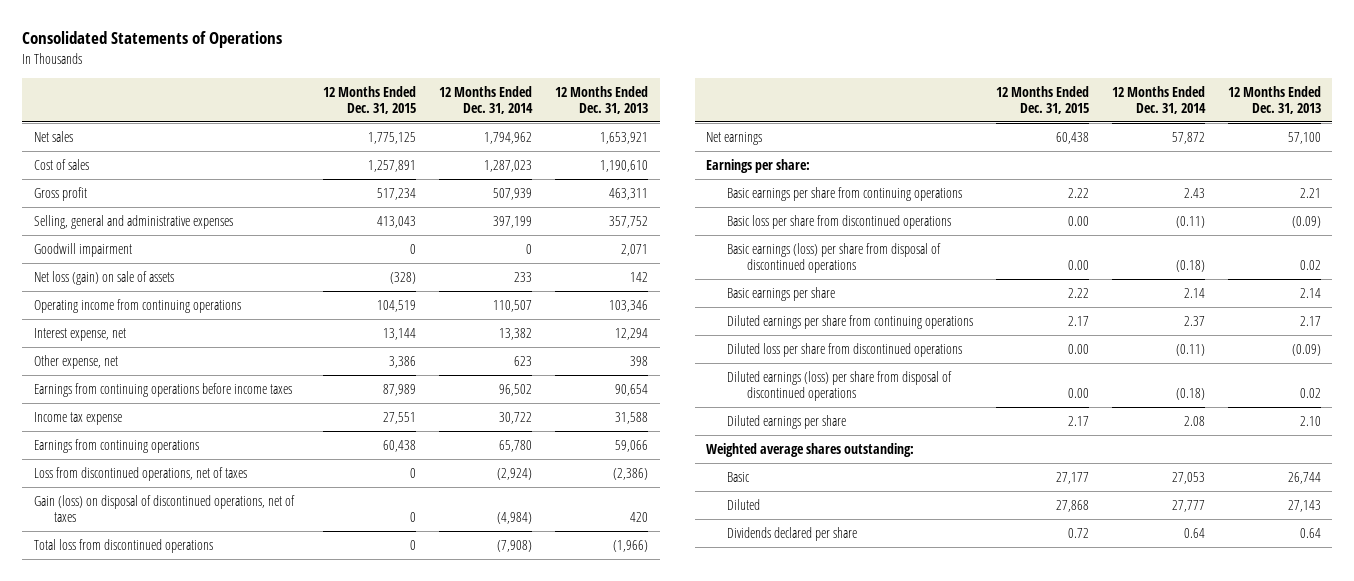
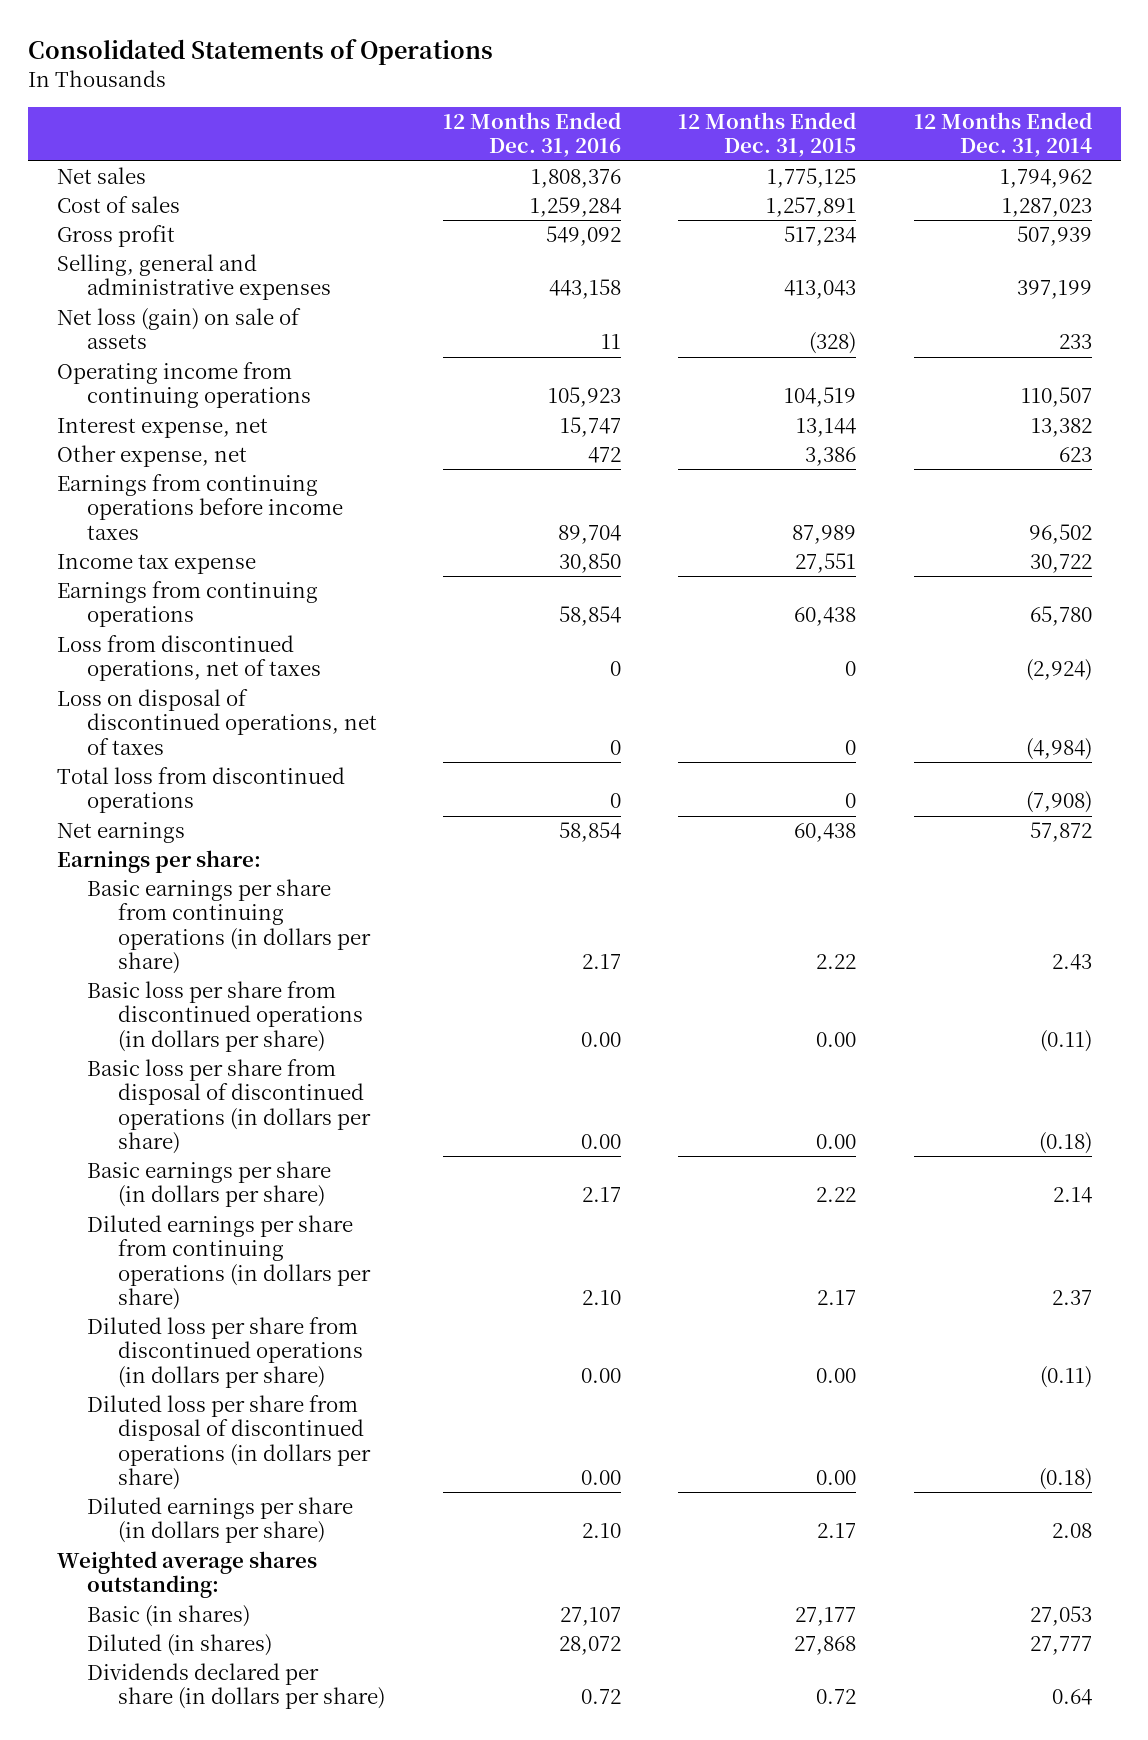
[555,85,649,114] 12 Months Ended Dec. 31, 2013 -> none
none -> [442,112,621,158] 12 Months Ended Dec. 31, 2016
[33,242,132,257] Goodwill impairment -> none
[33,494,295,523] Gain (loss) on disposal of discontinued operations, net of taxes -> [56,689,378,755] Loss on disposal of discontinued operations, net of taxes
[726,186,962,201] Basic earnings per share from continuing operations -> [87,879,372,974] Basic earnings per share from continuing operations (in dollars per share)
[726,214,951,229] Basic loss per share from discontinued operations -> [87,981,364,1052] Basic loss per share from discontinued operations (in dollars per share)
[726,242,941,274] Basic earnings (loss) per share from disposal of discontinued operations -> [87,1059,372,1154] Basic loss per share from disposal of discontinued operations (in dollars per share)
[726,286,835,301] Basic earnings per share -> [87,1161,332,1208] Basic earnings per share (in dollars per share)
[726,314,973,329] Diluted earnings per share from continuing operations -> [87,1215,372,1310] Diluted earnings per share from continuing operations (in dollars per share)
[726,342,962,357] Diluted loss per share from discontinued operations -> [87,1317,364,1388] Diluted loss per share from discontinued operations (in dollars per share)
[726,370,952,402] Diluted earnings (loss) per share from disposal of discontinued operations -> [87,1395,372,1490] Diluted loss per share from disposal of discontinued operations (in dollars per share)
[726,414,846,429] Diluted earnings per share -> [87,1497,354,1544] Diluted earnings per share (in dollars per share)
[726,471,750,482] Basic -> [87,1605,251,1628] Basic (in shares)
[726,498,760,510] Diluted -> [87,1634,273,1657] Diluted (in shares)
[726,526,857,541] Dividends declared per share -> [87,1663,386,1710] Dividends declared per share (in dollars per share)

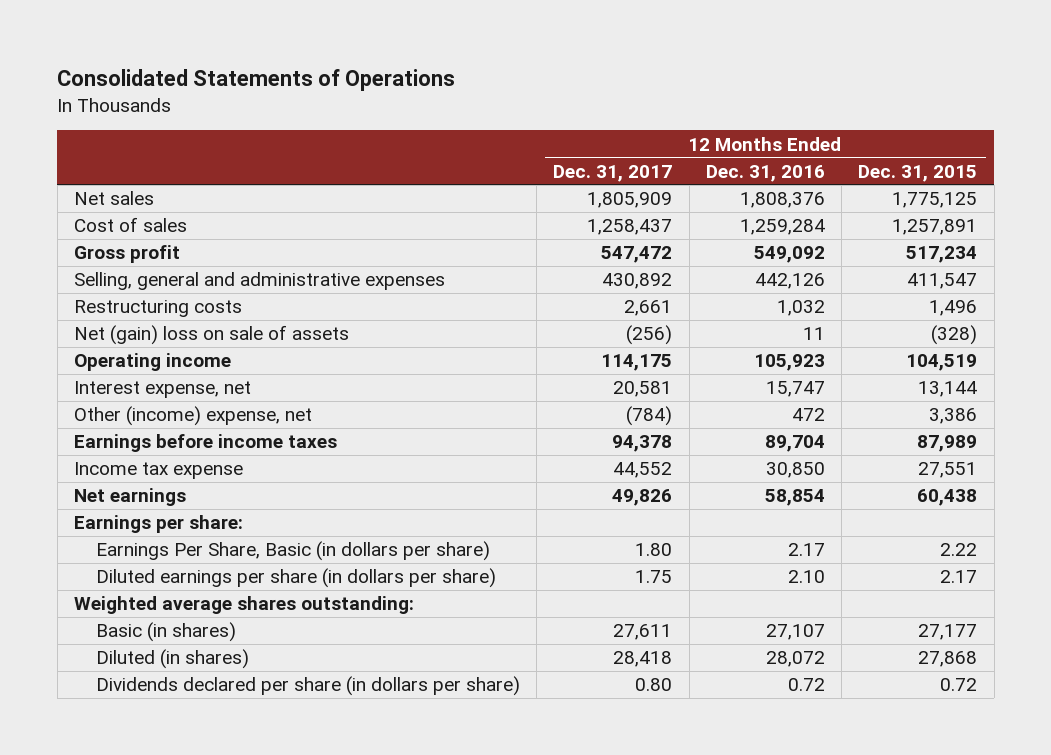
[913,112,1092,158] 12 Months Ended Dec. 31, 2014 -> none
none -> [553,164,673,182] Dec. 31, 2017
[548,279,621,300] 443,158 -> [754,273,825,290] 442,126
[784,280,857,300] 413,043 -> [907,273,978,290] 411,547
none -> [73,300,242,318] Restructuring costs
[56,308,301,350] Net loss (gain) on sale of assets -> [73,325,349,346] Net (gain) loss on sale of assets
[56,362,312,409] Operating income from continuing operations -> [73,353,231,372] Operating income
[56,445,247,468] Other expense, net -> [73,406,312,427] Other (income) expense, net
[56,474,344,540] Earnings from continuing operations before income taxes -> [73,434,337,453] Earnings before income taxes
[56,581,318,628] Earnings from continuing operations -> none
[56,635,322,682] Loss from discontinued operations, net of taxes -> none
[56,689,378,755] Loss on disposal of discontinued operations, net of taxes -> none
[56,767,345,814] Total loss from discontinued operations -> none
[87,879,372,974] Basic earnings per share from continuing operations (in dollars per share) -> none
[87,981,364,1052] Basic loss per share from discontinued operations (in dollars per share) -> none
[87,1059,372,1154] Basic loss per share from disposal of discontinued operations (in dollars per share) -> none
[87,1215,372,1310] Diluted earnings per share from continuing operations (in dollars per share) -> none
[87,1317,364,1388] Diluted loss per share from discontinued operations (in dollars per share) -> none
[87,1395,372,1490] Diluted loss per share from disposal of discontinued operations (in dollars per share) -> none
[87,1161,332,1208] Basic earnings per share (in dollars per share) -> [95,541,490,562] Earnings Per Share, Basic (in dollars per share)

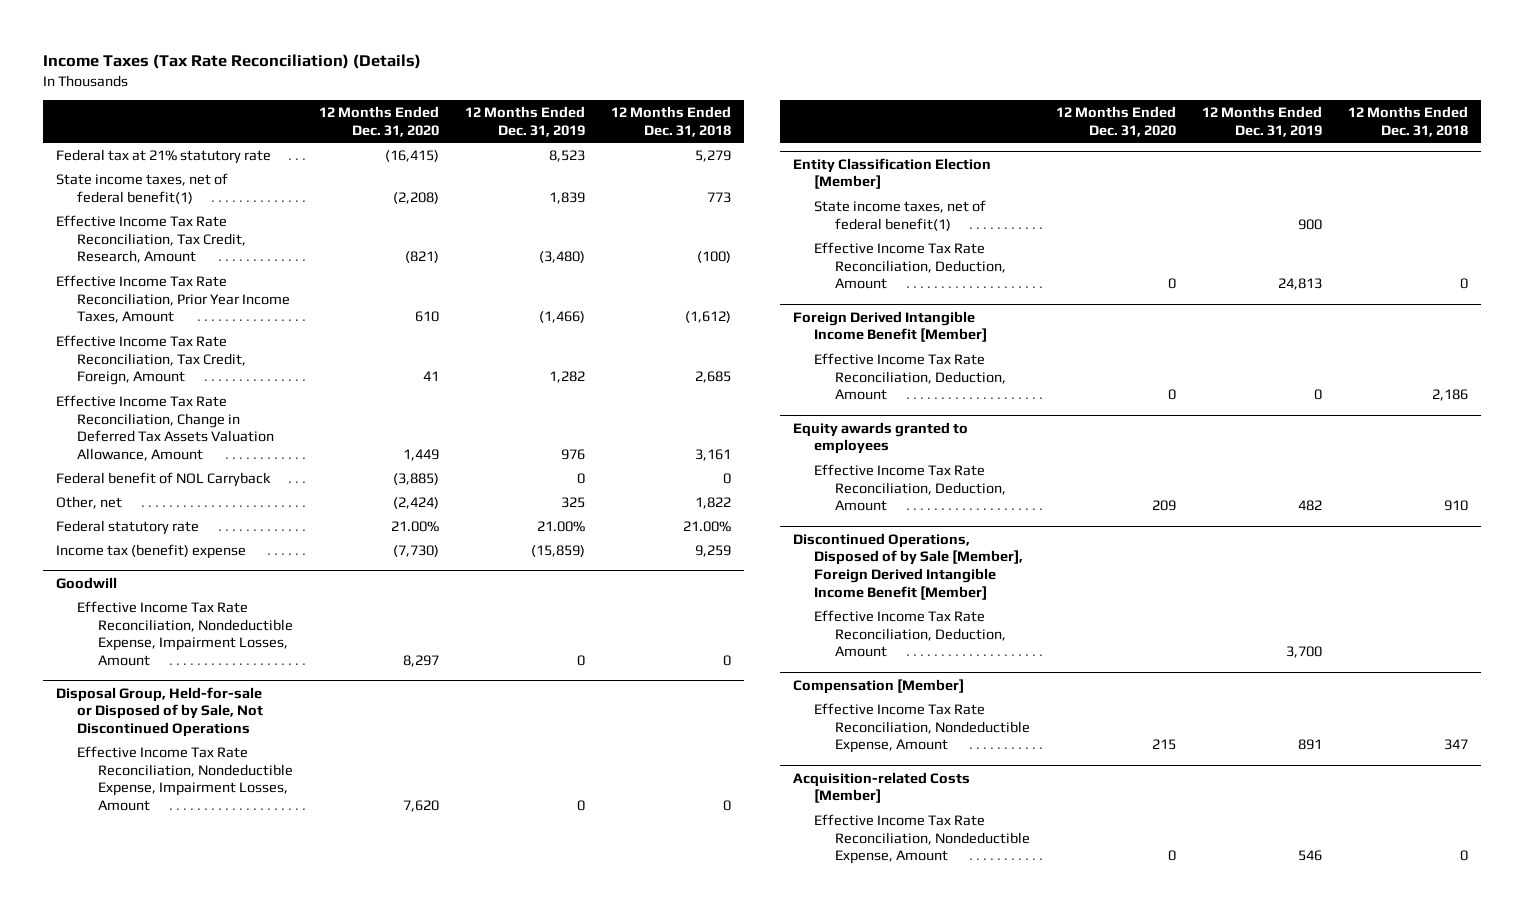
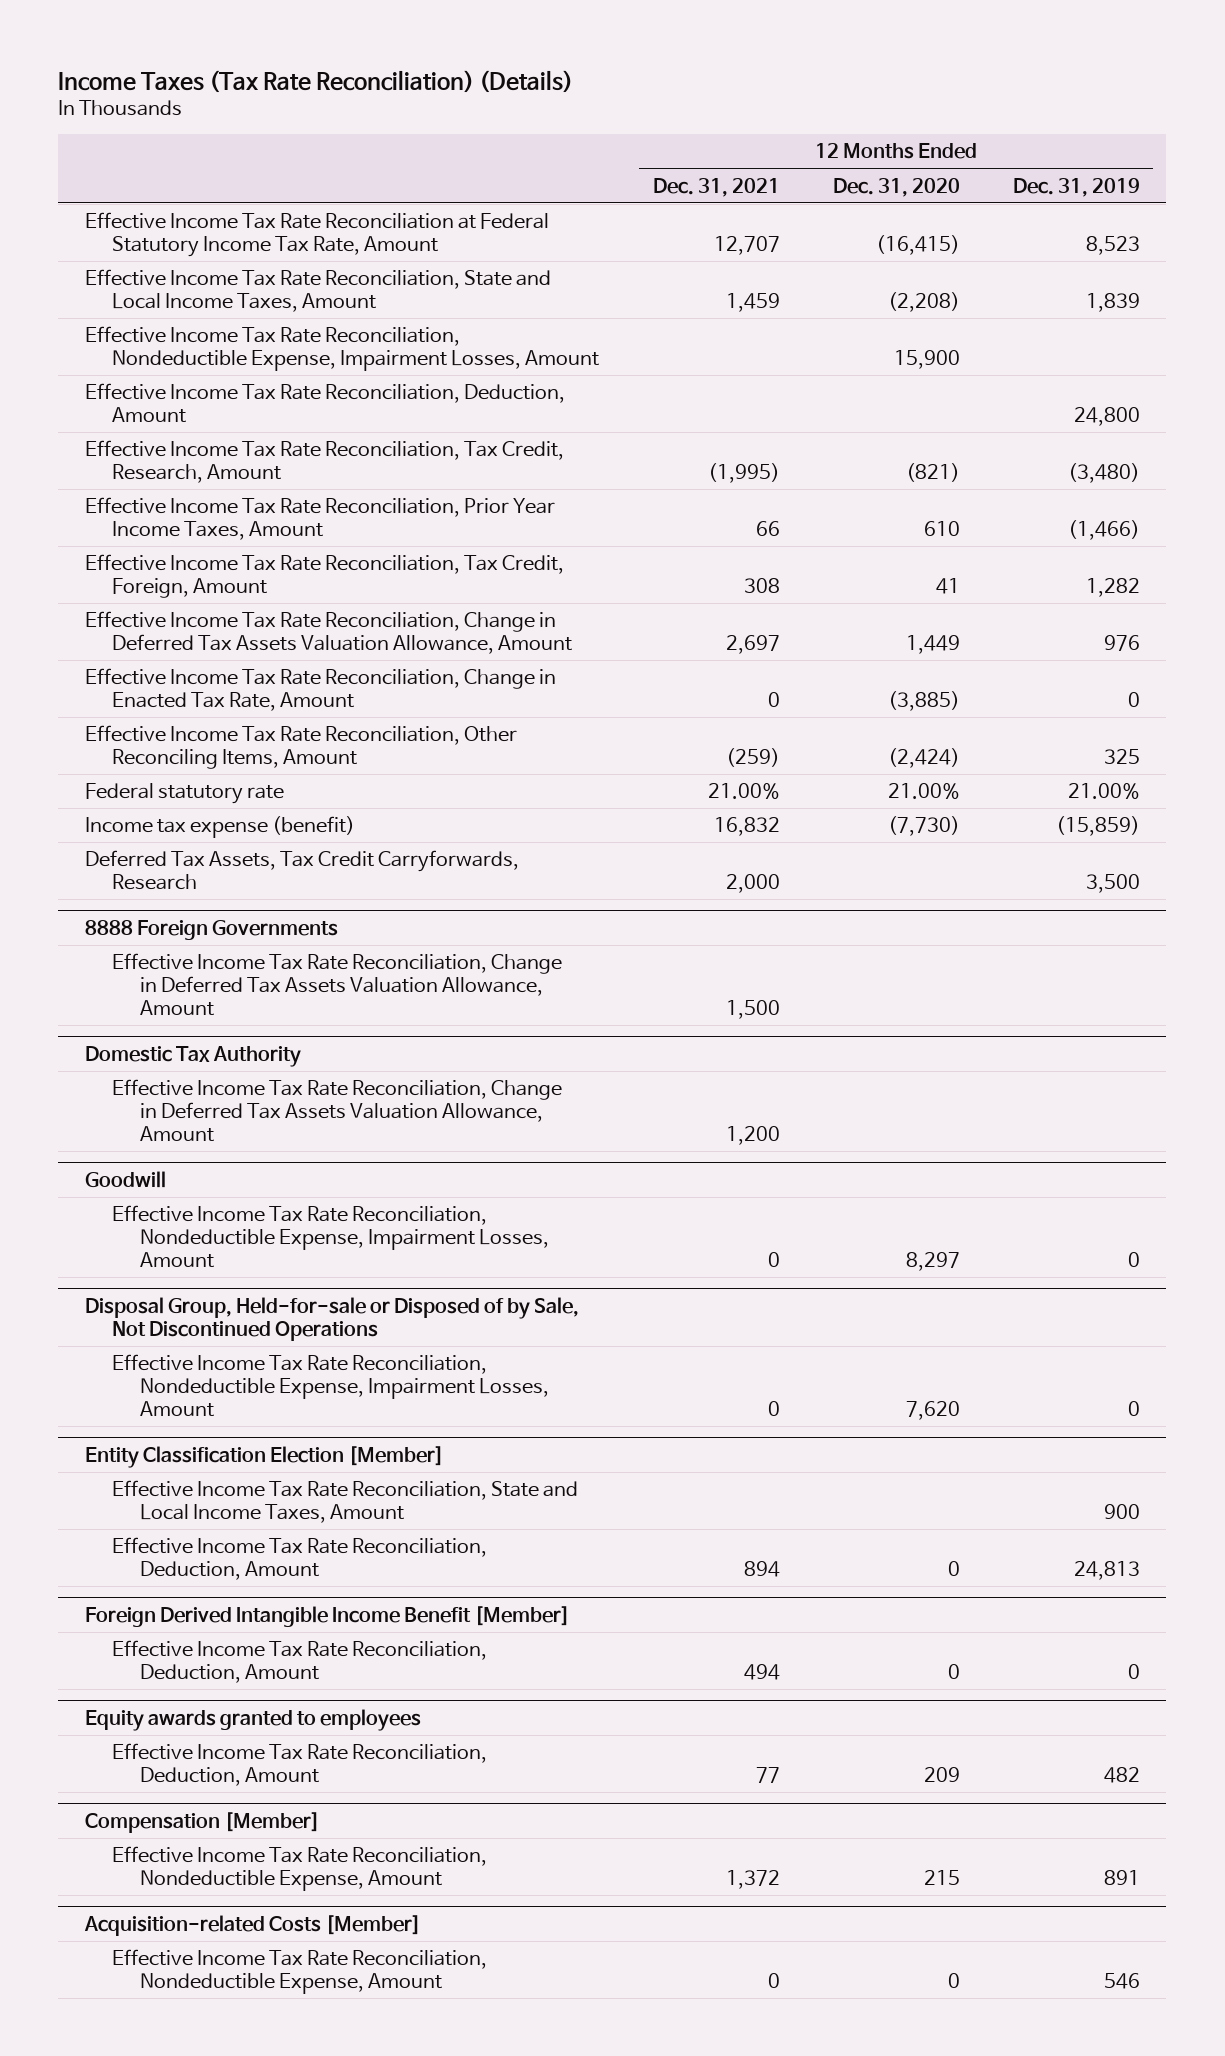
[610,105,731,137] 12 Months Ended Dec. 31, 2018 -> none
none -> [652,177,780,197] Dec. 31, 2021
[56,148,272,164] Federal tax at 21% statutory rate -> [84,212,549,258] Effective Income Tax Rate Reconciliation at Federal Statutory Income Tax Rate, Amount
[56,172,229,204] State income taxes, net of federal benefit(1) -> [84,269,551,313] Effective Income Tax Rate Reconciliation, State and Local Income Taxes, Amount
none -> [84,326,600,372] Effective Income Tax Rate Reconciliation, Nondeductible Expense, Impairment Losses, Amount
none -> [84,383,565,424] Effective Income Tax Rate Reconciliation, Deduction, Amount
[56,471,272,487] Federal benefit of NOL Carryback -> [84,668,556,712] Effective Income Tax Rate Reconciliation, Change in Enacted Tax Rate, Amount
[56,495,123,509] Other, net -> [84,725,517,770] Effective Income Tax Rate Reconciliation, Other Reconciling Items, Amount
[56,543,247,559] Income tax (benefit) expense -> [84,816,355,839] Income tax expense (benefit)
none -> [84,850,519,891] Deferred Tax Assets, Tax Credit Carryforwards, Research
none -> [84,919,338,940] 8888 Foreign Governments
none -> [112,953,563,1017] Effective Income Tax Rate Reconciliation, Change in Deferred Tax Assets Valuation Allowance, Amount
none -> [84,1045,301,1067] Domestic Tax Authority
none -> [112,1079,563,1143] Effective Income Tax Rate Reconciliation, Change in Deferred Tax Assets Valuation Allowance, Amount
[813,199,986,231] State income taxes, net of federal benefit(1) -> [112,1480,579,1524] Effective Income Tax Rate Reconciliation, State and Local Income Taxes, Amount
[793,532,1023,600] Discontinued Operations, Disposed of by Sale [Member], Foreign Derived Intangible Income Benefit [Member] -> none
[813,609,1006,658] Effective Income Tax Rate Reconciliation, Deduction, Amount -> none

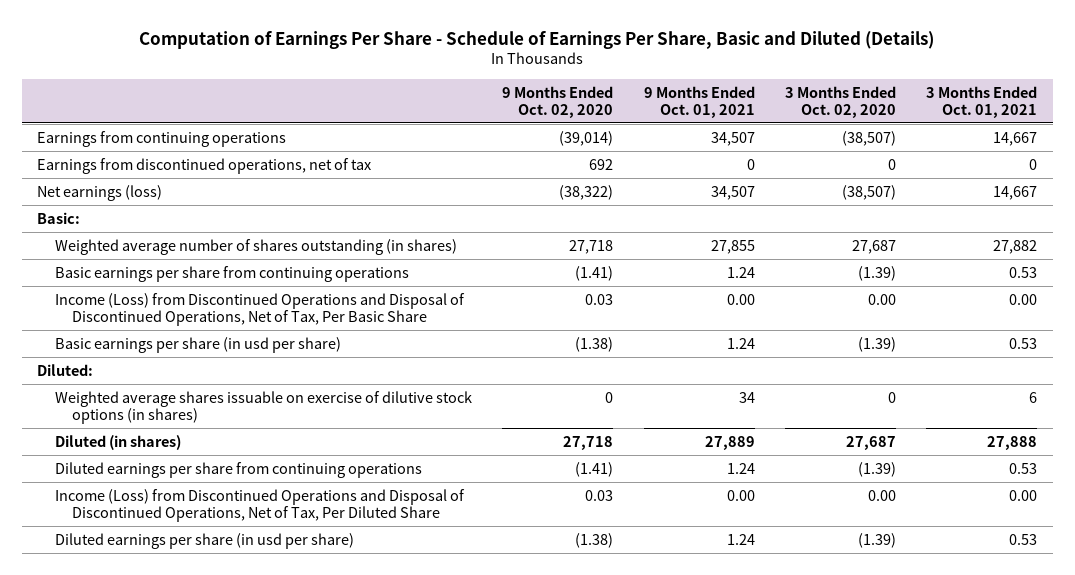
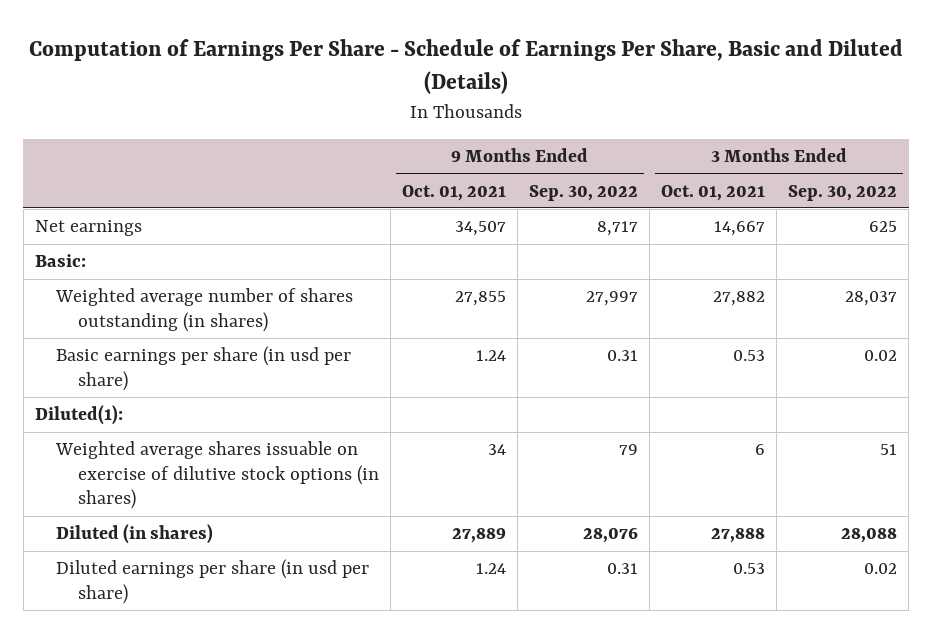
[502,85,614,118] 9 Months Ended Oct. 02, 2020 -> none
[784,85,896,118] 3 Months Ended Oct. 02, 2020 -> none
none -> [529,184,639,201] Sep. 30, 2022
none -> [788,184,898,201] Sep. 30, 2022
[37,130,287,147] Earnings from continuing operations -> none
[37,157,372,174] Earnings from discontinued operations, net of tax -> none
[37,184,163,201] Net earnings (loss) -> [34,220,142,237] Net earnings
[54,265,409,282] Basic earnings per share from continuing operations -> none
[54,292,465,326] Income (Loss) from Discontinued Operations and Disposal of Discontinued Operations, Net of Tax, Per Basic Share -> none
[37,363,94,376] Diluted: -> [34,405,123,426] Diluted(1):
[54,461,422,478] Diluted earnings per share from continuing operations -> none
[54,488,465,522] Income (Loss) from Discontinued Operations and Disposal of Discontinued Operations, Net of Tax, Per Diluted Share -> none

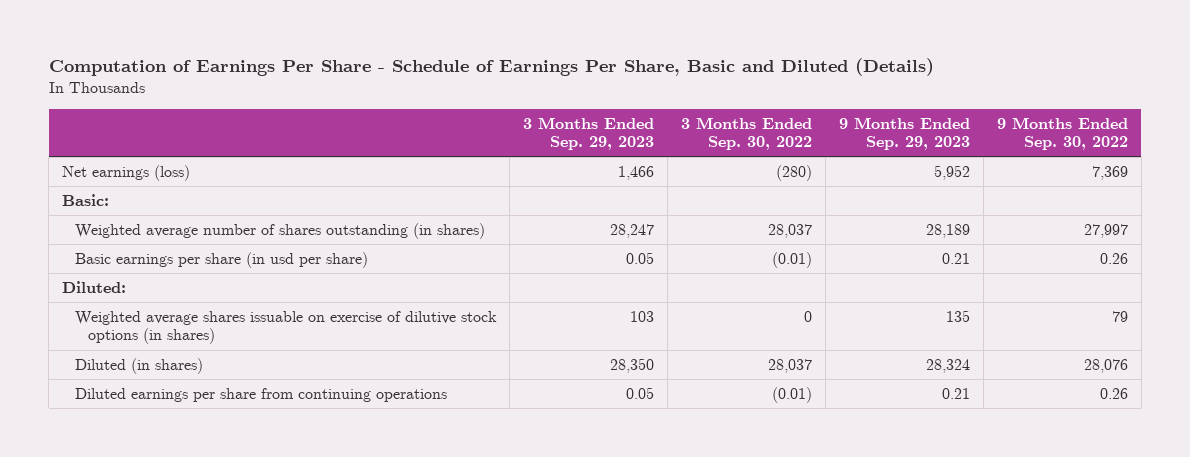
[402,184,507,201] Oct. 01, 2021 -> none
[661,184,766,201] Oct. 01, 2021 -> none
none -> [522,116,654,150] 3 Months Ended Sep. 29, 2023
none -> [838,116,970,150] 9 Months Ended Sep. 29, 2023
[34,220,142,237] Net earnings -> [62,164,191,181] Net earnings (loss)
[597,221,639,237] 8,717 -> [1091,165,1128,180] 7,369
[869,221,898,233] 625 -> [775,164,812,181] (280)
[56,559,370,604] Diluted earnings per share (in usd per share) -> none
[607,350,639,362] 0.31 -> [1099,252,1128,264] 0.26
[864,350,898,362] 0.02 -> [771,251,812,268] (0.01)
[34,405,123,426] Diluted(1): -> [62,280,127,293] Diluted:
[880,444,898,456] 51 -> [803,310,812,322] 0
[841,528,898,544] 28,088 -> [767,358,812,373] 28,037
none -> [74,387,447,402] Diluted earnings per share from continuing operations

